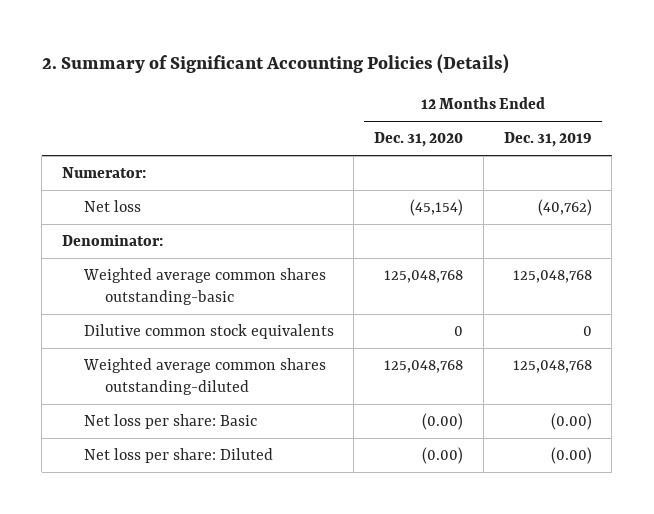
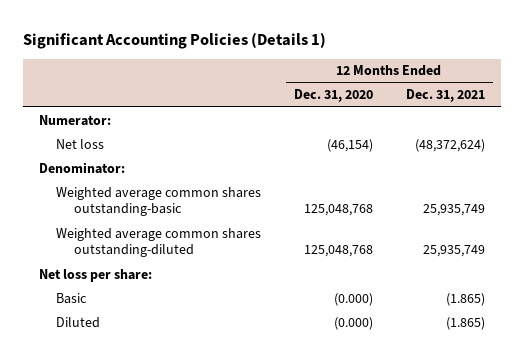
[41,54,509,75] 2. Summary of Significant Accounting Policies (Details) -> [22,31,326,49] Significant Accounting Policies (Details 1)
[503,132,592,148] Dec. 31, 2019 -> none
none -> [405,89,485,103] Dec. 31, 2021
[410,199,464,217] (45,154) -> [327,138,374,152] (46,154)
[83,324,334,340] Dilutive common stock equivalents -> none
none -> [38,268,152,282] Net loss per share:
[83,414,257,430] Net loss per share: Basic -> [56,292,88,304] Basic
[422,413,464,431] (0.00) -> [334,292,374,306] (0.000)
[83,448,273,464] Net loss per share: Diluted -> [56,316,101,328] Diluted
[422,447,464,465] (0.00) -> [334,316,374,330] (0.000)

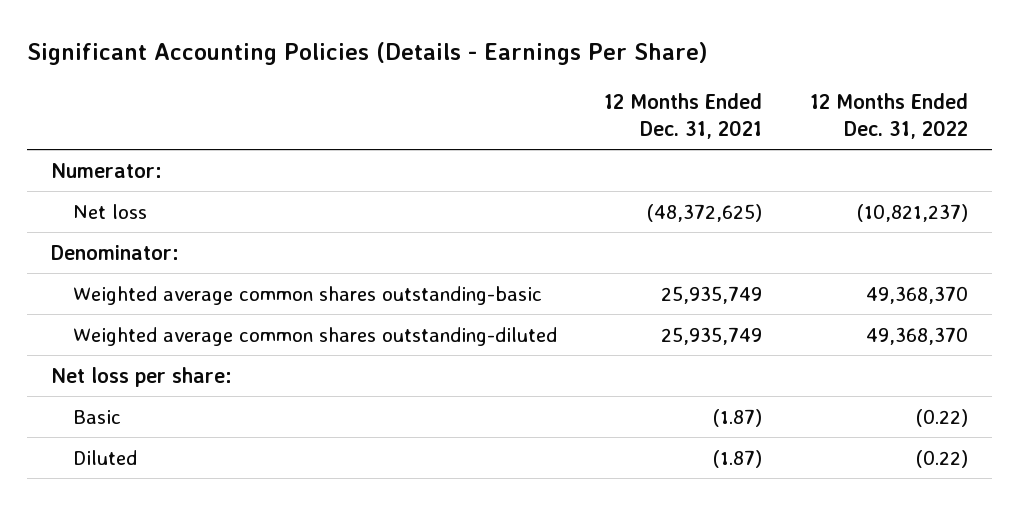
[22,31,326,49] Significant Accounting Policies (Details 1) -> [27,41,709,65] Significant Accounting Policies (Details - Earnings Per Share)
[294,89,374,103] Dec. 31, 2020 -> none
none -> [810,92,969,139] 12 Months Ended Dec. 31, 2022
[414,138,485,152] (48,372,624) -> [647,203,763,222] (48,372,625)
[445,292,485,306] (1.865) -> [713,408,763,427] (1.87)
[445,316,485,330] (1.865) -> [713,449,763,468] (1.87)

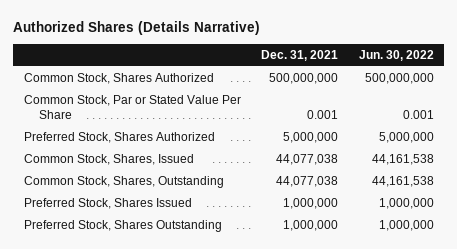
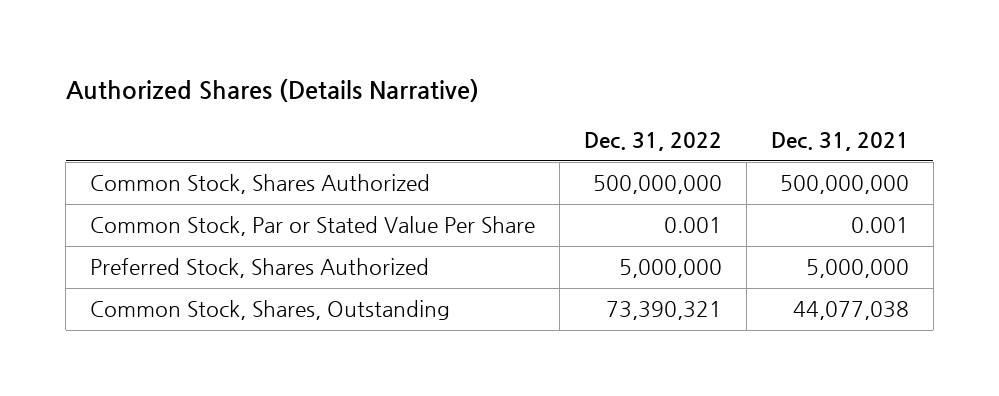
[358,49,434,61] Jun. 30, 2022 -> none
none -> [583,131,722,151] Dec. 31, 2022
[23,154,194,166] Common Stock, Shares, Issued -> none
[23,198,192,210] Preferred Stock, Shares Issued -> none
[23,220,222,233] Preferred Stock, Shares Outstanding -> none

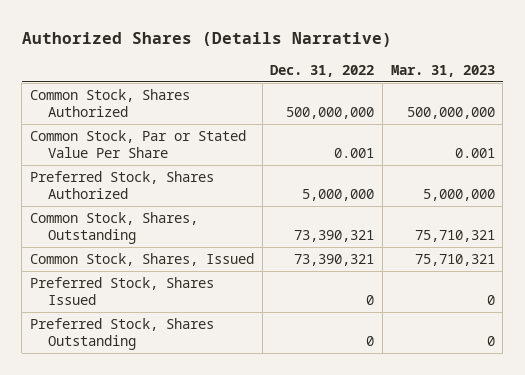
[770,131,909,151] Dec. 31, 2021 -> none
none -> [390,64,495,77] Mar. 31, 2023
none -> [30,253,255,267] Common Stock, Shares, Issued
none -> [30,277,215,305] Preferred Stock, Shares Issued
none -> [30,318,215,350] Preferred Stock, Shares Outstanding

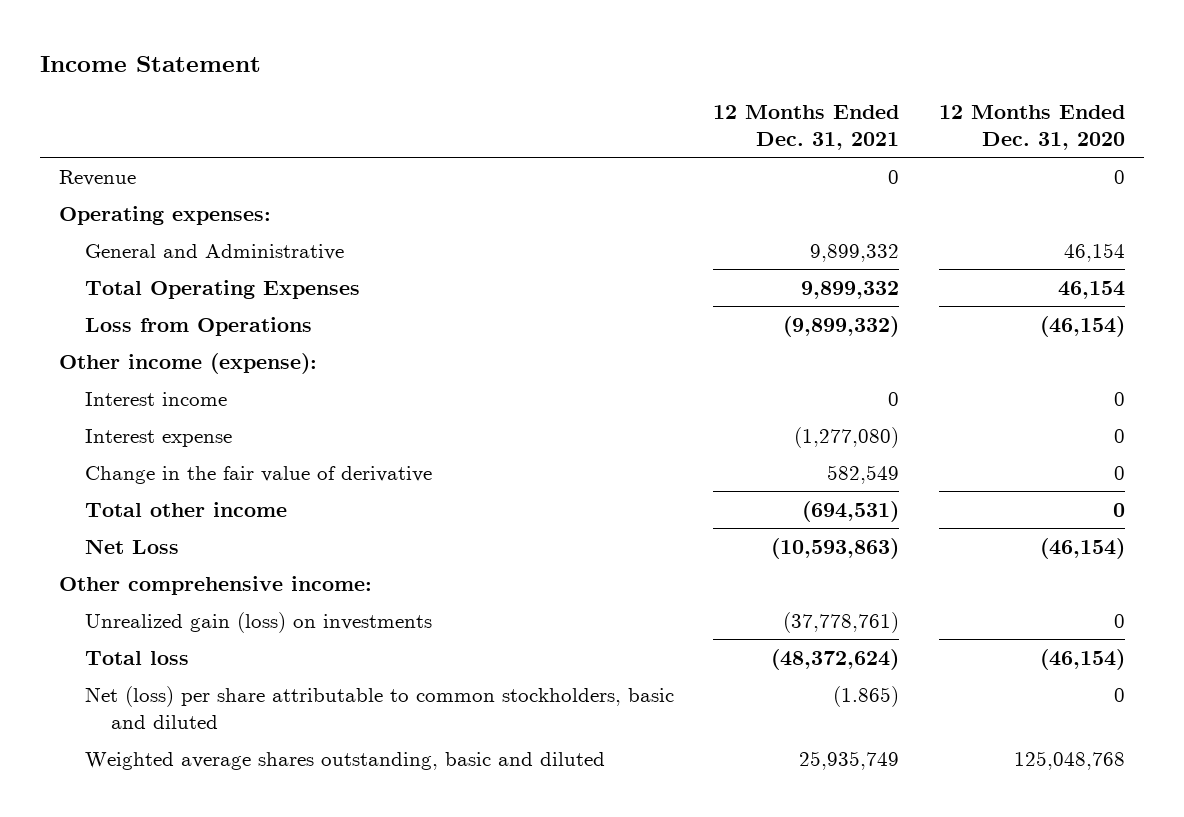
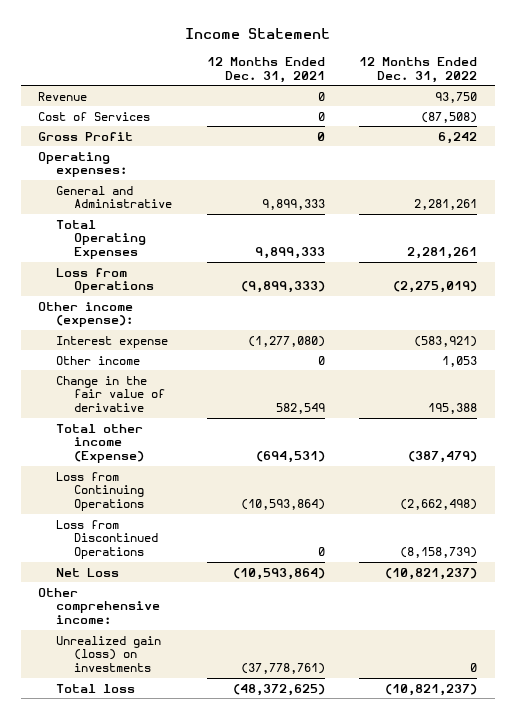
[938,104,1125,150] 12 Months Ended Dec. 31, 2020 -> none
none -> [359,56,478,83] 12 Months Ended Dec. 31, 2022
none -> [38,111,151,121] Cost of Services
none -> [38,131,134,141] Gross Profit
[810,243,900,262] 9,899,332 -> [261,199,325,211] 9,899,333
[801,280,900,299] 9,899,332 -> [254,247,325,260] 9,899,333
[783,315,900,337] (9,899,332) -> [240,281,325,294] (9,899,333)
[85,391,228,406] Interest income -> none
none -> [56,355,141,365] Other income
[85,501,288,517] Total other income -> [56,423,145,464] Total other income (Expense)
none -> [56,471,145,512] Loss from Continuing Operations
none -> [56,519,159,560] Loss from Discontinued Operations
[771,537,900,559] (10,593,863) -> [232,567,325,580] (10,593,864)
[85,685,675,729] Net (loss) per share attributable to common stockholders, basic and diluted -> none
[85,751,606,770] Weighted average shares outstanding, basic and diluted -> none
[771,648,900,670] (48,372,624) -> [232,683,325,696] (48,372,625)

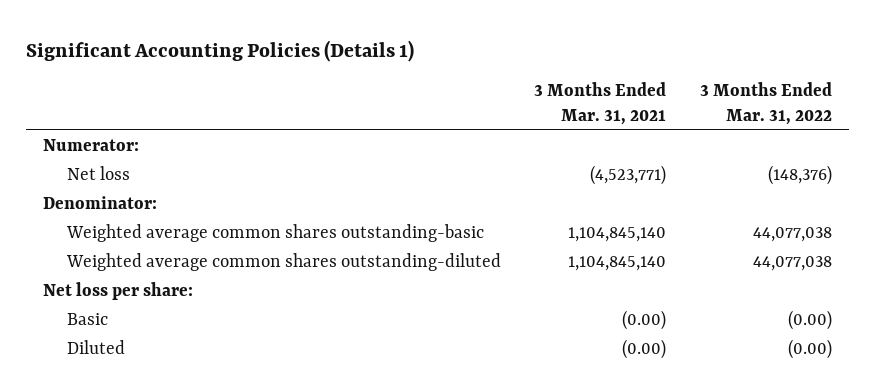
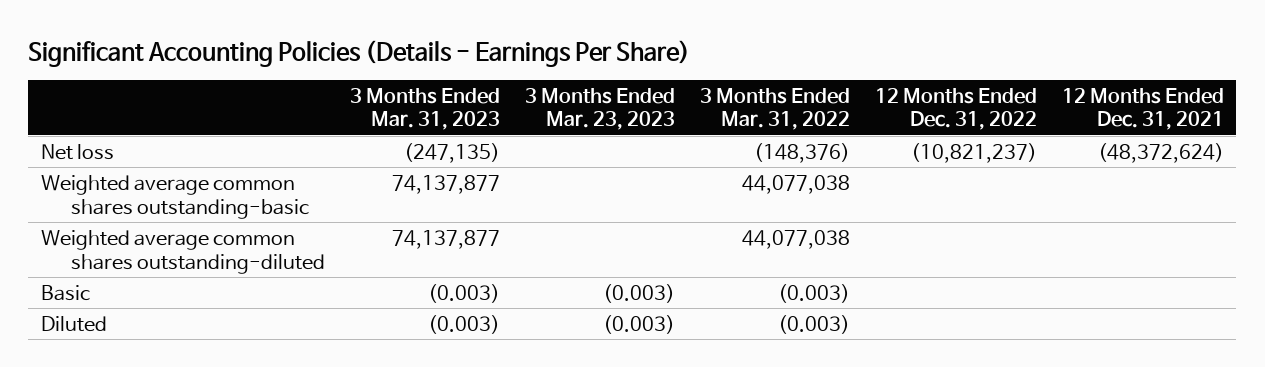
[26,39,415,62] Significant Accounting Policies (Details 1) -> [28,39,691,67] Significant Accounting Policies (Details - Earnings Per Share)
[534,82,667,125] 3 Months Ended Mar. 31, 2021 -> none
none -> [350,87,501,131] 3 Months Ended Mar. 31, 2023
none -> [525,87,676,131] 3 Months Ended Mar. 23, 2023
none -> [875,87,1038,131] 12 Months Ended Dec. 31, 2022
none -> [1061,87,1224,131] 12 Months Ended Dec. 31, 2021
[43,139,140,152] Numerator: -> none
[43,196,158,210] Denominator: -> none
[43,282,194,301] Net loss per share: -> none
[788,310,833,331] (0.00) -> [778,283,851,303] (0.003)
[788,339,833,360] (0.00) -> [778,314,851,334] (0.003)

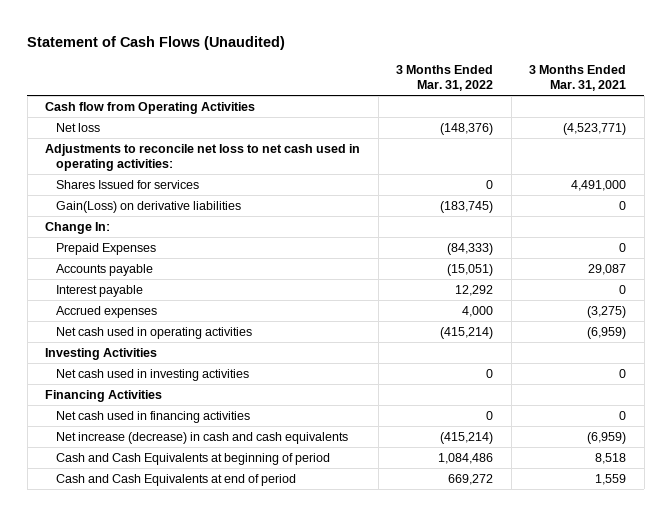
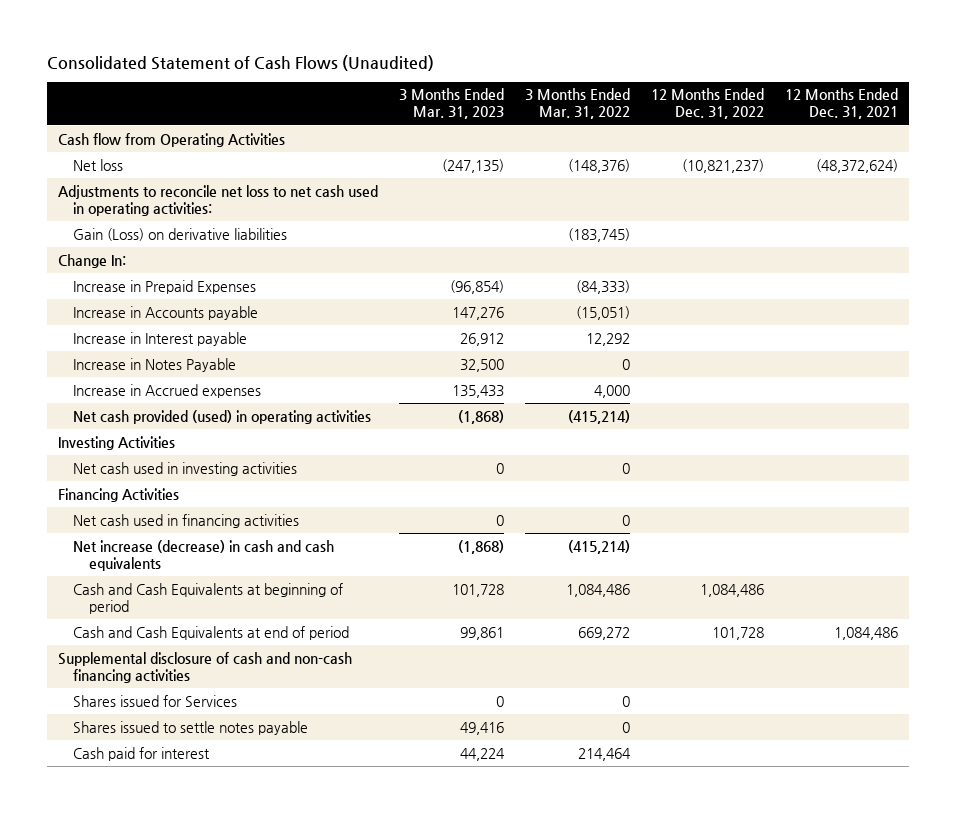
[27,35,286,50] Statement of Cash Flows (Unaudited) -> [46,55,434,72] Consolidated Statement of Cash Flows (Unaudited)
[529,64,627,92] 3 Months Ended Mar. 31, 2021 -> none
none -> [398,88,504,120] 3 Months Ended Mar. 31, 2023
none -> [651,88,765,120] 12 Months Ended Dec. 31, 2022
none -> [785,88,899,120] 12 Months Ended Dec. 31, 2021
[55,179,199,189] Shares Issued for services -> none
[55,200,241,213] Gain(Loss) on derivative liabilities -> [73,227,288,241] Gain (Loss) on derivative liabilities
[55,242,156,255] Prepaid Expenses -> [73,279,257,294] Increase in Prepaid Expenses
[55,263,153,276] Accounts payable -> [73,305,259,320] Increase in Accounts payable
[55,284,143,297] Interest payable -> [73,331,248,346] Increase in Interest payable
none -> [73,357,237,372] Increase in Notes Payable
[55,305,157,318] Accrued expenses -> [73,383,262,398] Increase in Accrued expenses
[55,326,252,339] Net cash used in operating activities -> [73,409,372,424] Net cash provided (used) in operating activities
none -> [57,651,352,683] Supplemental disclosure of cash and non-cash financing activities
none -> [73,694,238,707] Shares issued for Services
none -> [73,720,309,735] Shares issued to settle notes payable
none -> [73,746,211,761] Cash paid for interest

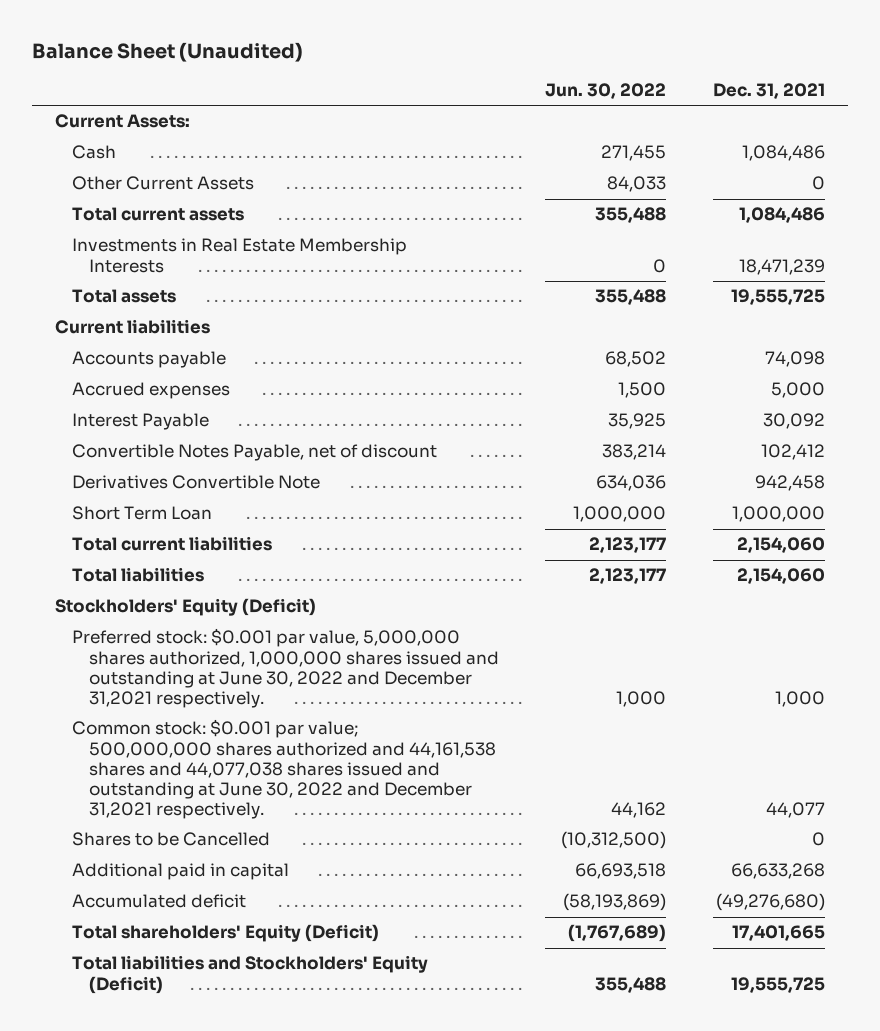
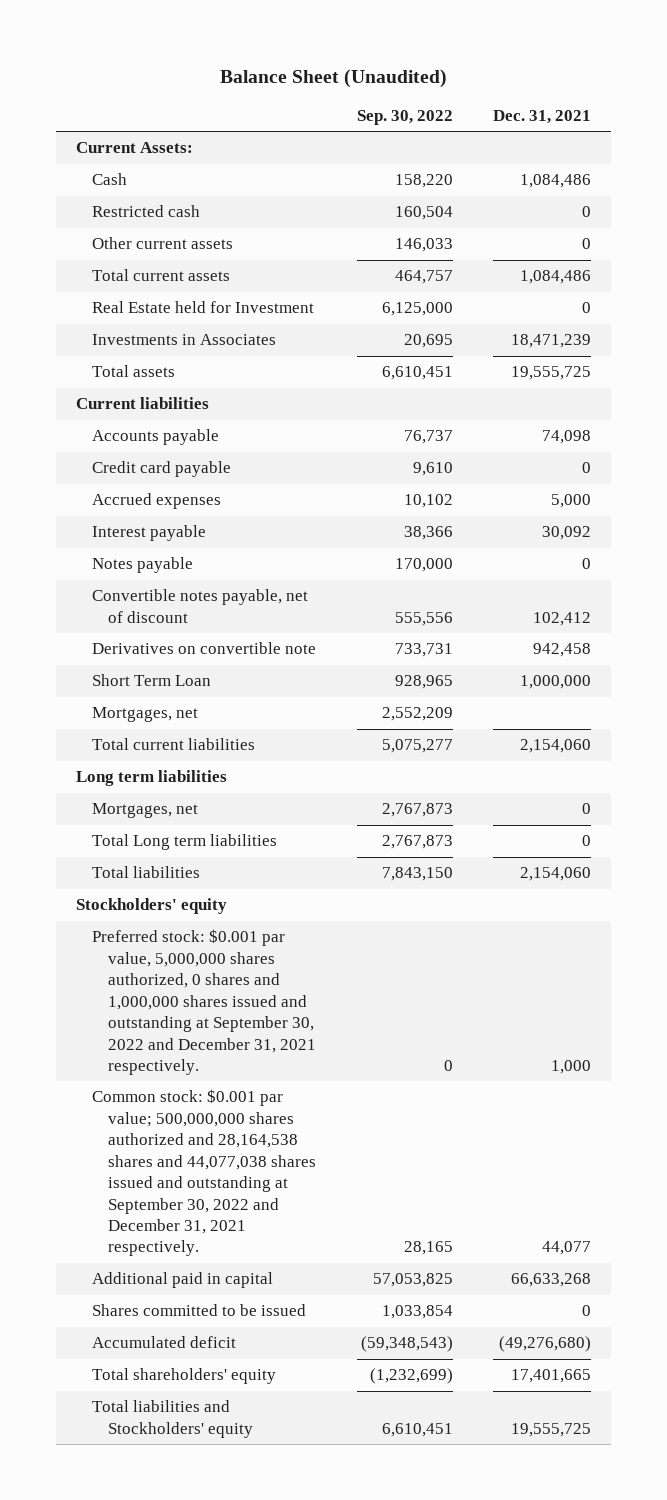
[545,83,667,100] Jun. 30, 2022 -> none
none -> [356,110,453,126] Sep. 30, 2022
none -> [92,205,201,218] Restricted cash
[71,176,254,191] Other Current Assets -> [92,237,234,250] Other current assets
none -> [92,301,315,314] Real Estate held for Investment
[71,238,407,273] Investments in Real Estate Membership Interests -> [92,334,277,346] Investments in Associates
none -> [92,461,232,478] Credit card payable
[71,413,209,431] Interest Payable -> [92,525,207,542] Interest payable
none -> [92,557,194,574] Notes payable
[71,444,437,462] Convertible Notes Payable, net of discount -> [92,589,309,623] Convertible notes payable, net of discount
[71,475,320,490] Derivatives Convertible Note -> [92,642,317,655] Derivatives on convertible note
none -> [92,707,199,723] Mortgages, net
none -> [76,770,228,787] Long term liabilities
none -> [92,803,199,819] Mortgages, net
none -> [92,834,278,851] Total Long term liabilities
[71,832,270,847] Shares to be Cancelled -> none
[54,598,316,617] Stockholders' Equity (Deficit) -> [76,898,228,915] Stockholders' equity
[71,628,499,708] Preferred stock: $0.001 par value, 5,000,000 shares authorized, 1,000,000 shares issued and outstanding at June 30, 2022 and December 31,2021 respectively. -> [92,929,316,1075] Preferred stock: $0.001 par value, 5,000,000 shares authorized, 0 shares and 1,000,000 shares issued and outstanding at September 30, 2022 and December 31, 2021 respectively.
[71,719,496,819] Common stock: $0.001 par value; 500,000,000 shares authorized and 44,161,538 shares and 44,077,038 shares issued and outstanding at June 30, 2022 and December 31,2021 respectively. -> [92,1089,316,1257] Common stock: $0.001 par value; 500,000,000 shares authorized and 28,164,538 shares and 44,077,038 shares issued and outstanding at September 30, 2022 and December 31, 2021 respectively.
none -> [92,1304,307,1317] Shares committed to be issued
[71,924,379,943] Total shareholders' Equity (Deficit) -> [92,1368,277,1385] Total shareholders' equity
[71,955,428,994] Total liabilities and Stockholders' Equity (Deficit) -> [92,1400,253,1438] Total liabilities and Stockholders' equity

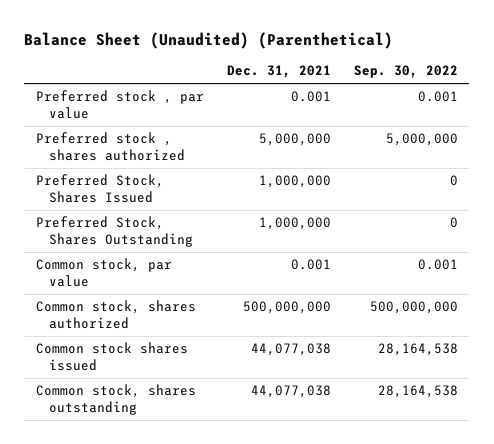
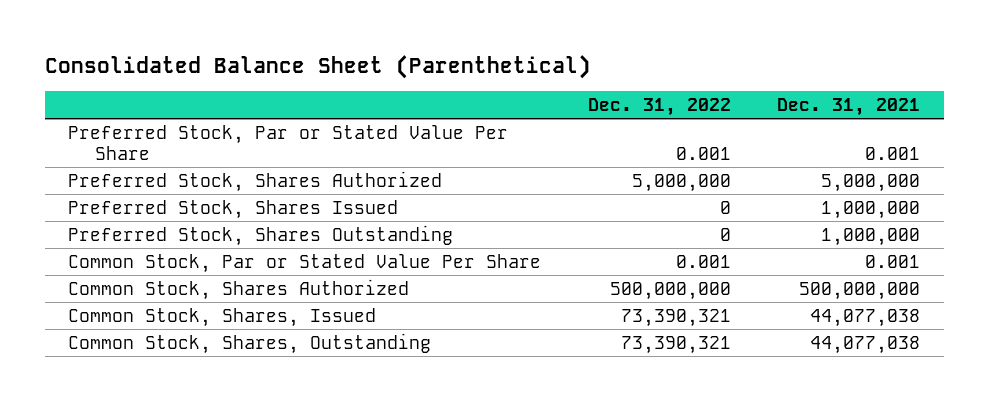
[24,31,394,49] Balance Sheet (Unaudited) (Parenthetical) -> [44,54,591,79] Consolidated Balance Sheet (Parenthetical)
[353,65,458,79] Sep. 30, 2022 -> none
none -> [587,97,731,116] Dec. 31, 2022
[35,90,204,119] Preferred stock , par value -> [68,124,509,161] Preferred Stock, Par or Stated Value Per Share
[35,132,186,161] Preferred stock , shares authorized -> [68,170,443,192] Preferred Stock, Shares Authorized
[35,258,172,287] Common stock, par value -> [68,253,542,273] Common Stock, Par or Stated Value Per Share
[35,300,196,329] Common stock, shares authorized -> [68,278,410,300] Common Stock, Shares Authorized
[35,342,188,371] Common stock shares issued -> [68,307,377,327] Common Stock, Shares, Issued
[35,384,196,415] Common stock, shares outstanding -> [68,332,432,354] Common Stock, Shares, Outstanding

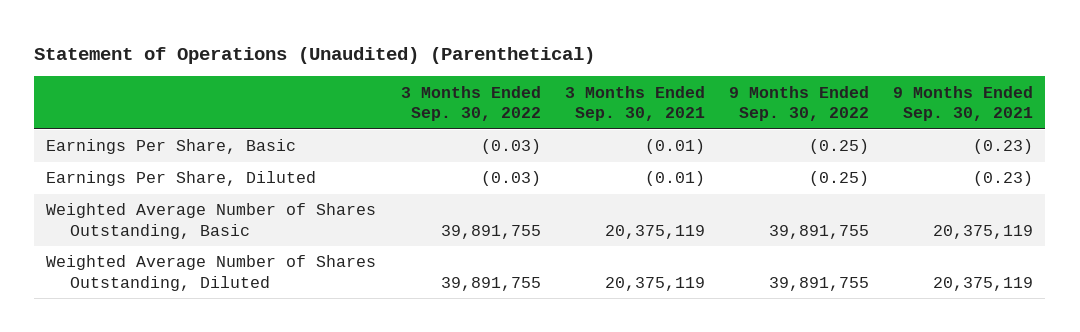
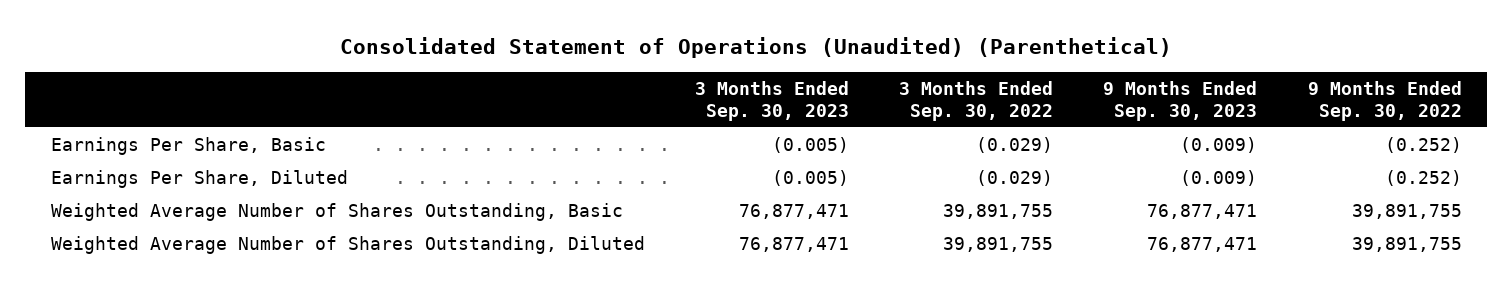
[34,46,596,64] Statement of Operations (Unaudited) (Parenthetical) -> [340,36,1173,58] Consolidated Statement of Operations (Unaudited) (Parenthetical)
[564,85,705,122] 3 Months Ended Sep. 30, 2021 -> none
[893,85,1034,122] 9 Months Ended Sep. 30, 2021 -> none
none -> [694,80,849,122] 3 Months Ended Sep. 30, 2023
none -> [1103,80,1258,122] 9 Months Ended Sep. 30, 2023
[480,139,541,155] (0.03) -> [976,137,1054,154] (0.029)
[809,139,870,155] (0.25) -> [1384,137,1462,154] (0.252)
[480,171,541,187] (0.03) -> [976,170,1054,187] (0.029)
[809,171,870,187] (0.25) -> [1384,170,1462,187] (0.252)

